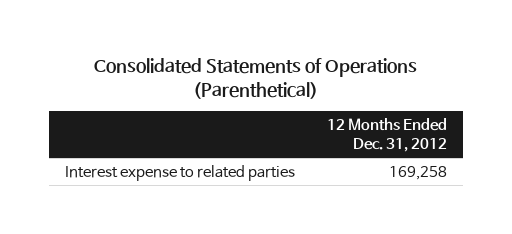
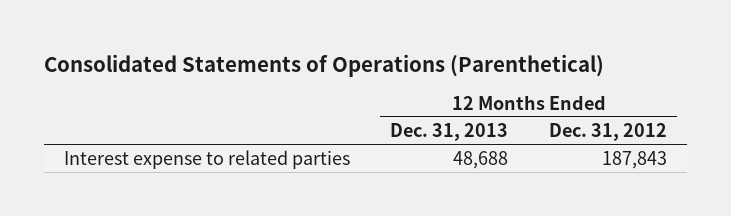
none -> [390,123,509,142] Dec. 31, 2013
[389,166,448,181] 169,258 -> [601,151,667,170] 187,843

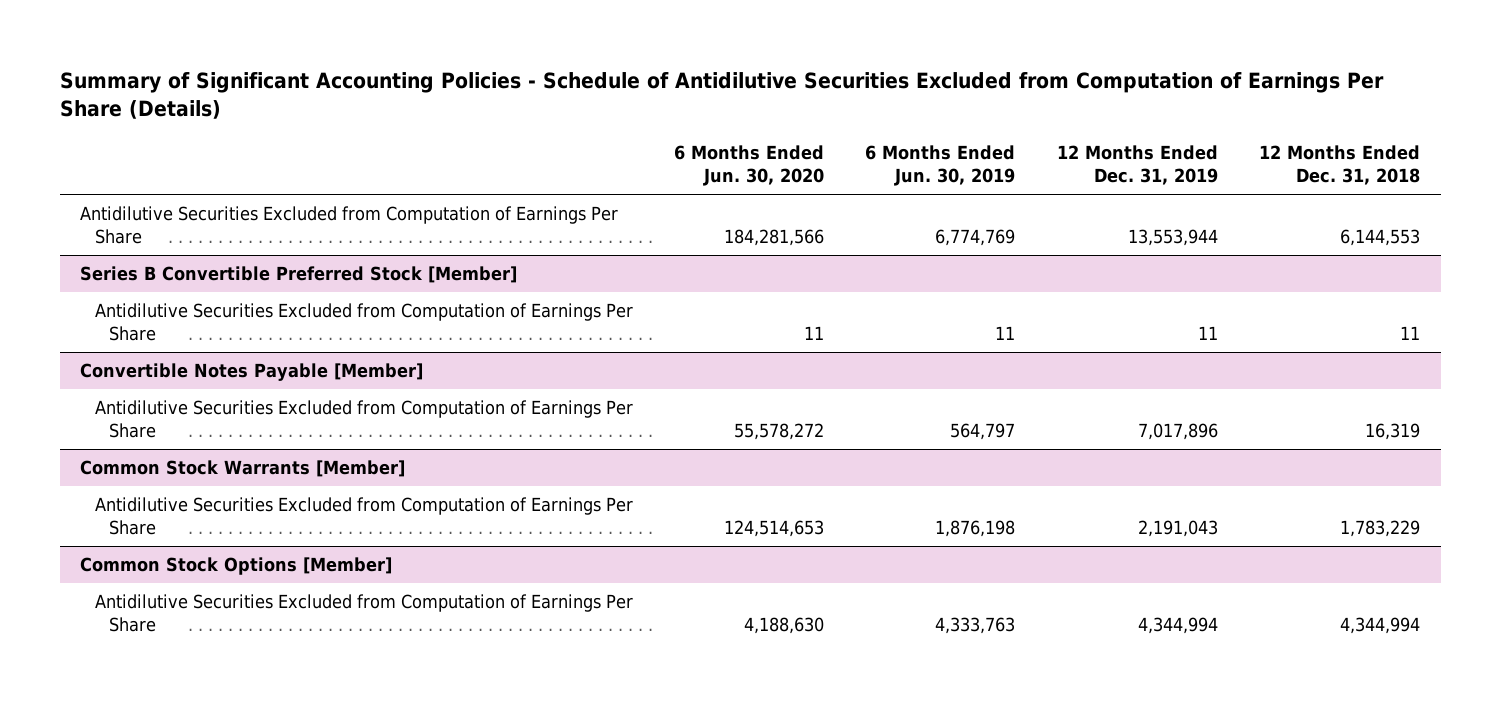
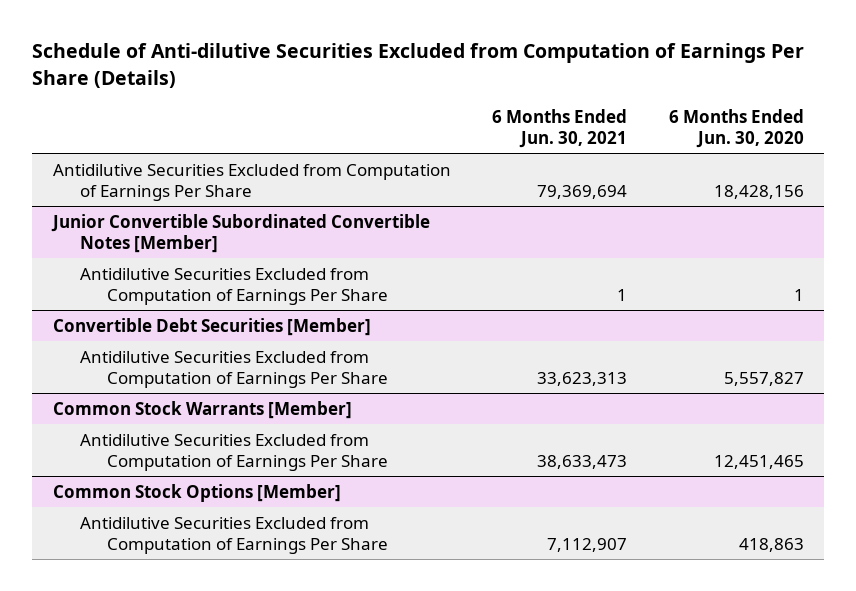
[59,71,1384,119] Summary of Significant Accounting Policies - Schedule of Antidilutive Securities Excluded from Computation of Earnings Per Share (Details) -> [32,43,805,88] Schedule of Anti-dilutive Securities Excluded from Computation of Earnings Per Share (Details)
[865,145,1016,187] 6 Months Ended Jun. 30, 2019 -> none
[1056,145,1218,186] 12 Months Ended Dec. 31, 2019 -> none
[1259,145,1421,186] 12 Months Ended Dec. 31, 2018 -> none
none -> [492,109,628,148] 6 Months Ended Jun. 30, 2021
[724,229,825,247] 184,281,566 -> [713,184,804,199] 18,428,156
[80,266,518,284] Series B Convertible Preferred Stock [Member] -> [50,213,430,253] Junior Convertible Subordinated Convertible Notes [Member]
[804,326,825,341] 11 -> [793,288,804,301] 1
[80,363,424,382] Convertible Notes Payable [Member] -> [52,317,371,336] Convertible Debt Securities [Member]
[734,423,825,441] 55,578,272 -> [723,371,804,386] 5,557,827
[724,520,825,538] 124,514,653 -> [713,454,804,469] 12,451,465
[744,617,825,635] 4,188,630 -> [738,537,804,552] 418,863

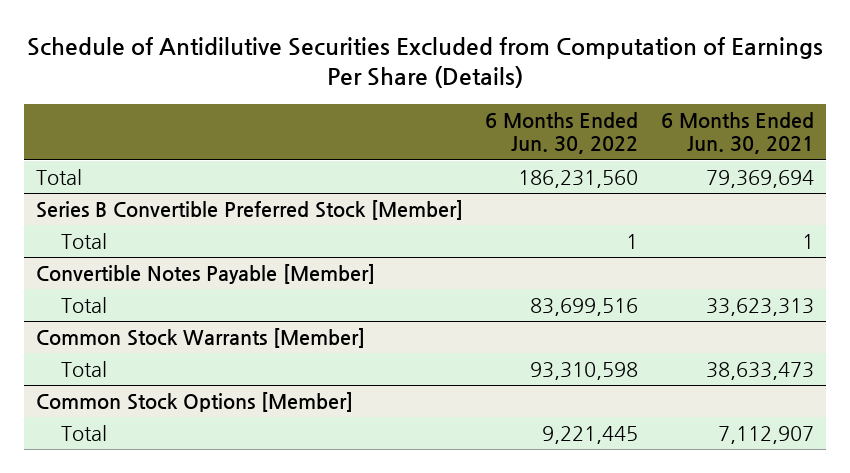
[32,43,805,88] Schedule of Anti-dilutive Securities Excluded from Computation of Earnings Per Share (Details) -> [26,37,823,89] Schedule of Antidilutive Securities Excluded from Computation of Earnings Per Share (Details)
[668,109,804,148] 6 Months Ended Jun. 30, 2020 -> none
none -> [485,111,639,155] 6 Months Ended Jun. 30, 2022
[52,317,371,336] Convertible Debt Securities [Member] -> none
[52,163,451,201] Antidilutive Securities Excluded from Computation of Earnings Per Share -> [35,168,82,185] Total
[50,213,430,253] Junior Convertible Subordinated Convertible Notes [Member] -> [35,199,463,220] Series B Convertible Preferred Stock [Member]
[79,267,388,305] Antidilutive Securities Excluded from Computation of Earnings Per Share -> [61,232,108,249] Total
none -> [35,263,375,284] Convertible Notes Payable [Member]
[79,350,388,388] Antidilutive Securities Excluded from Computation of Earnings Per Share -> [61,296,108,313] Total
[79,433,388,471] Antidilutive Securities Excluded from Computation of Earnings Per Share -> [61,360,108,377] Total
[79,516,388,554] Antidilutive Securities Excluded from Computation of Earnings Per Share -> [61,424,108,441] Total

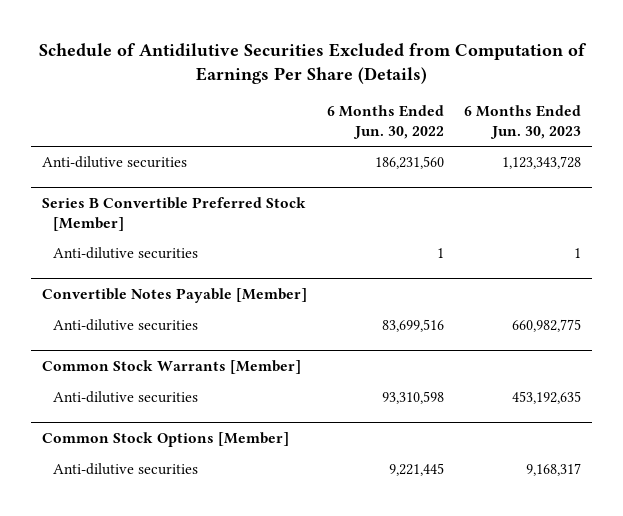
[661,111,815,155] 6 Months Ended Jun. 30, 2021 -> none
none -> [464,105,582,139] 6 Months Ended Jun. 30, 2023
[35,168,82,185] Total -> [41,156,187,169] Anti-dilutive securities
[61,232,108,249] Total -> [53,247,199,260] Anti-dilutive securities
[61,296,108,313] Total -> [53,319,199,332] Anti-dilutive securities
[61,360,108,377] Total -> [53,391,199,404] Anti-dilutive securities
[61,424,108,441] Total -> [53,463,199,476] Anti-dilutive securities

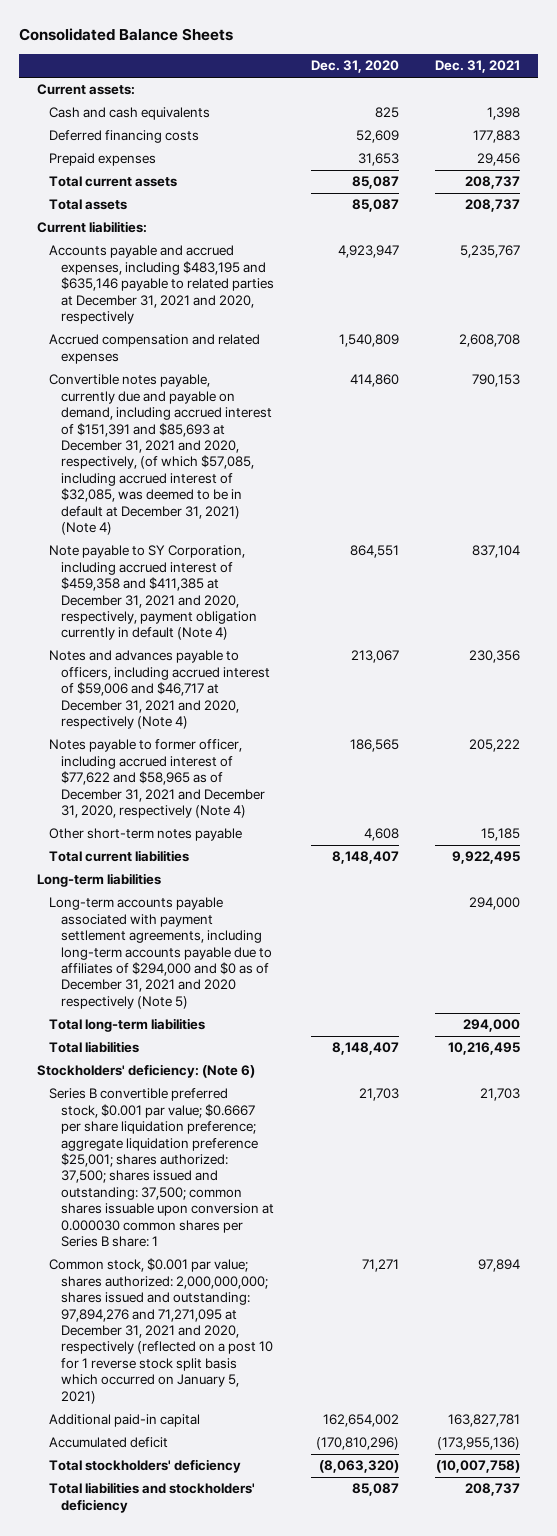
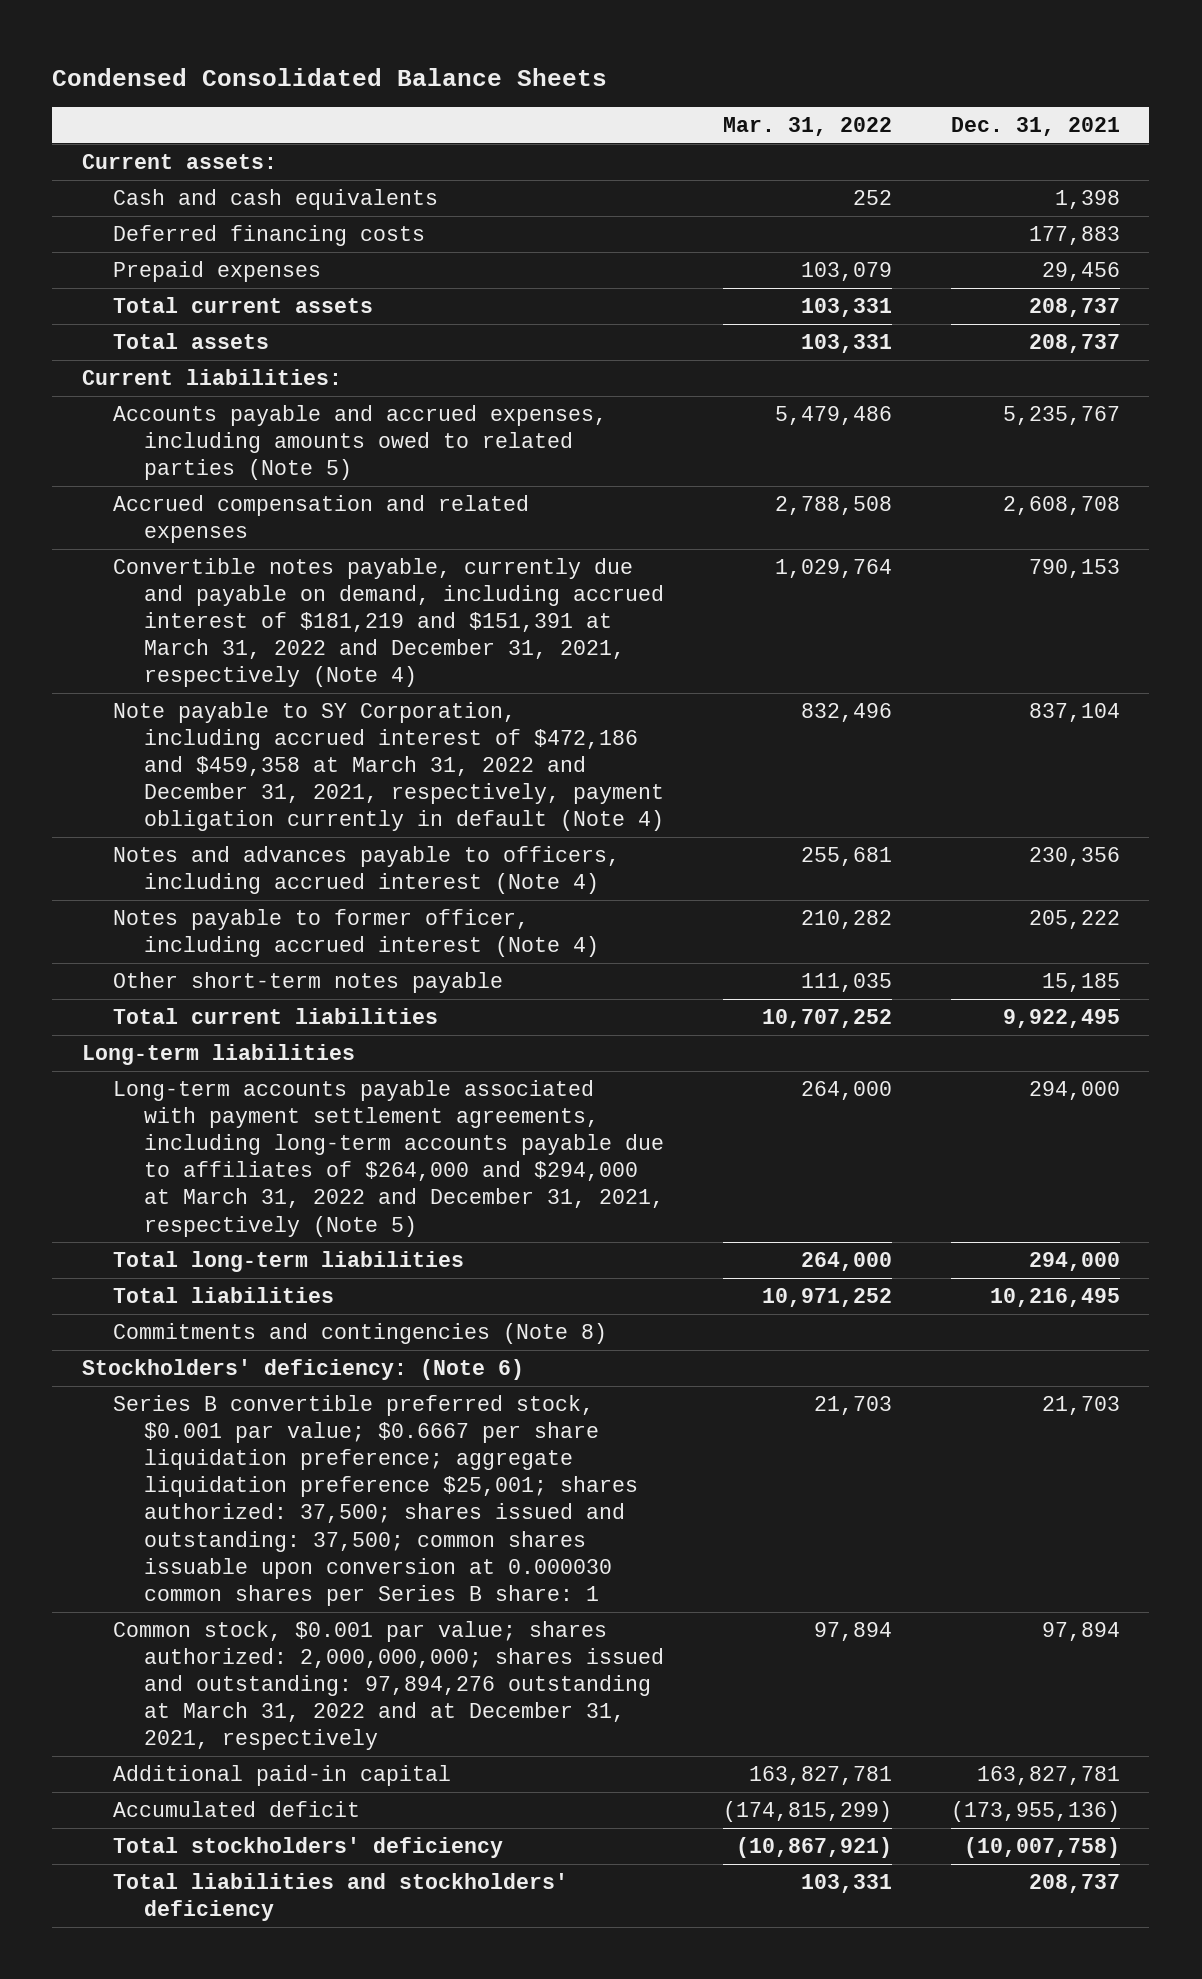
[19,28,234,42] Consolidated Balance Sheets -> [52,67,608,86] Condensed Consolidated Balance Sheets
[310,60,399,74] Dec. 31, 2020 -> none
none -> [723,117,893,137] Mar. 31, 2022
[49,245,275,325] Accounts payable and accrued expenses, including $483,195 and $635,146 payable to related parties at December 31, 2021 and 2020, respectively -> [113,404,608,481] Accounts payable and accrued expenses, including amounts owed to related parties (Note 5)
[49,374,273,536] Convertible notes payable, currently due and payable on demand, including accrued interest of $151,391 and $85,693 at December 31, 2021 and 2020, respectively, (of which $57,085, including accrued interest of $32,085, was deemed to be in default at December 31, 2021) (Note 4) -> [113,557,665,688] Convertible notes payable, currently due and payable on demand, including accrued interest of $181,219 and $151,391 at March 31, 2022 and December 31, 2021, respectively (Note 4)
[49,545,258,641] Note payable to SY Corporation, including accrued interest of $459,358 and $411,385 at December 31, 2021 and 2020, respectively, payment obligation currently in default (Note 4) -> [113,701,665,832] Note payable to SY Corporation, including accrued interest of $472,186 and $459,358 at March 31, 2022 and December 31, 2021, respectively, payment obligation currently in default (Note 4)
[49,650,271,730] Notes and advances payable to officers, including accrued interest of $59,006 and $46,717 at December 31, 2021 and 2020, respectively (Note 4) -> [113,845,621,894] Notes and advances payable to officers, including accrued interest (Note 4)
[49,739,266,819] Notes payable to former officer, including accrued interest of $77,622 and $58,965 as of December 31, 2021 and December 31, 2020, respectively (Note 4) -> [113,908,600,957] Notes payable to former officer, including accrued interest (Note 4)
[49,897,273,1009] Long-term accounts payable associated with payment settlement agreements, including long-term accounts payable due to affiliates of $294,000 and $0 as of December 31, 2021 and 2020 respectively (Note 5) -> [113,1079,665,1237] Long-term accounts payable associated with payment settlement agreements, including long-term accounts payable due to affiliates of $264,000 and $294,000 at March 31, 2022 and December 31, 2021, respectively (Note 5)
none -> [113,1322,608,1344] Commitments and contingencies (Note 8)
[49,1258,274,1404] Common stock, $0.001 par value; shares authorized: 2,000,000,000; shares issued and outstanding: 97,894,276 and 71,271,095 at December 31, 2021 and 2020, respectively (reflected on a post 10 for 1 reverse stock split basis which occurred on January 5, 2021) -> [113,1620,665,1751] Common stock, $0.001 par value; shares authorized: 2,000,000,000; shares issued and outstanding: 97,894,276 outstanding at March 31, 2022 and at December 31, 2021, respectively

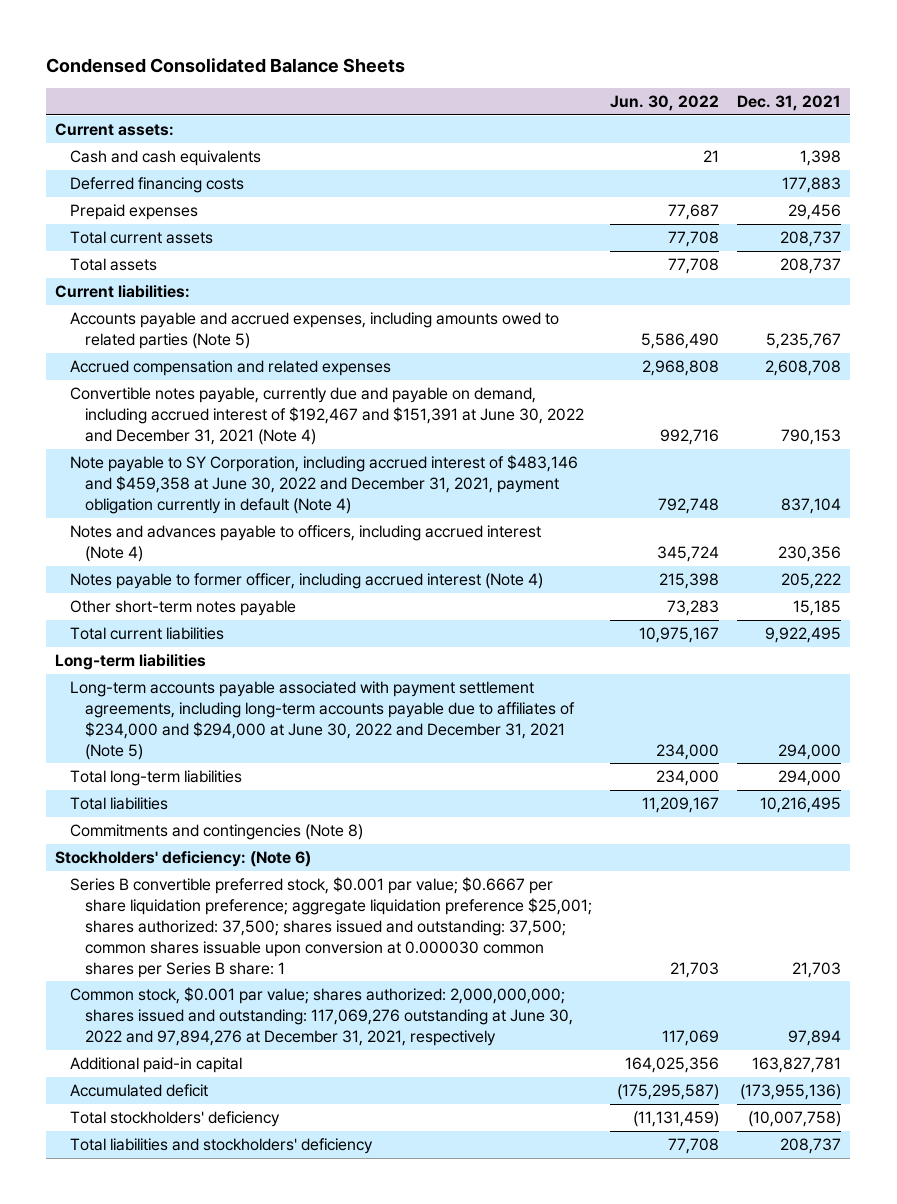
[723,117,893,137] Mar. 31, 2022 -> none
none -> [610,95,720,112] Jun. 30, 2022
[113,557,665,688] Convertible notes payable, currently due and payable on demand, including accrued interest of $181,219 and $151,391 at March 31, 2022 and December 31, 2021, respectively (Note 4) -> [70,387,585,445] Convertible notes payable, currently due and payable on demand, including accrued interest of $192,467 and $151,391 at June 30, 2022 and December 31, 2021 (Note 4)
[113,701,665,832] Note payable to SY Corporation, including accrued interest of $472,186 and $459,358 at March 31, 2022 and December 31, 2021, respectively, payment obligation currently in default (Note 4) -> [70,455,579,514] Note payable to SY Corporation, including accrued interest of $483,146 and $459,358 at June 30, 2022 and December 31, 2021, payment obligation currently in default (Note 4)
[113,1079,665,1237] Long-term accounts payable associated with payment settlement agreements, including long-term accounts payable due to affiliates of $264,000 and $294,000 at March 31, 2022 and December 31, 2021, respectively (Note 5) -> [70,681,576,760] Long-term accounts payable associated with payment settlement agreements, including long-term accounts payable due to affiliates of $234,000 and $294,000 at June 30, 2022 and December 31, 2021 (Note 5)
[113,1620,665,1751] Common stock, $0.001 par value; shares authorized: 2,000,000,000; shares issued and outstanding: 97,894,276 outstanding at March 31, 2022 and at December 31, 2021, respectively -> [70,987,574,1046] Common stock, $0.001 par value; shares authorized: 2,000,000,000; shares issued and outstanding: 117,069,276 outstanding at June 30, 2022 and 97,894,276 at December 31, 2021, respectively

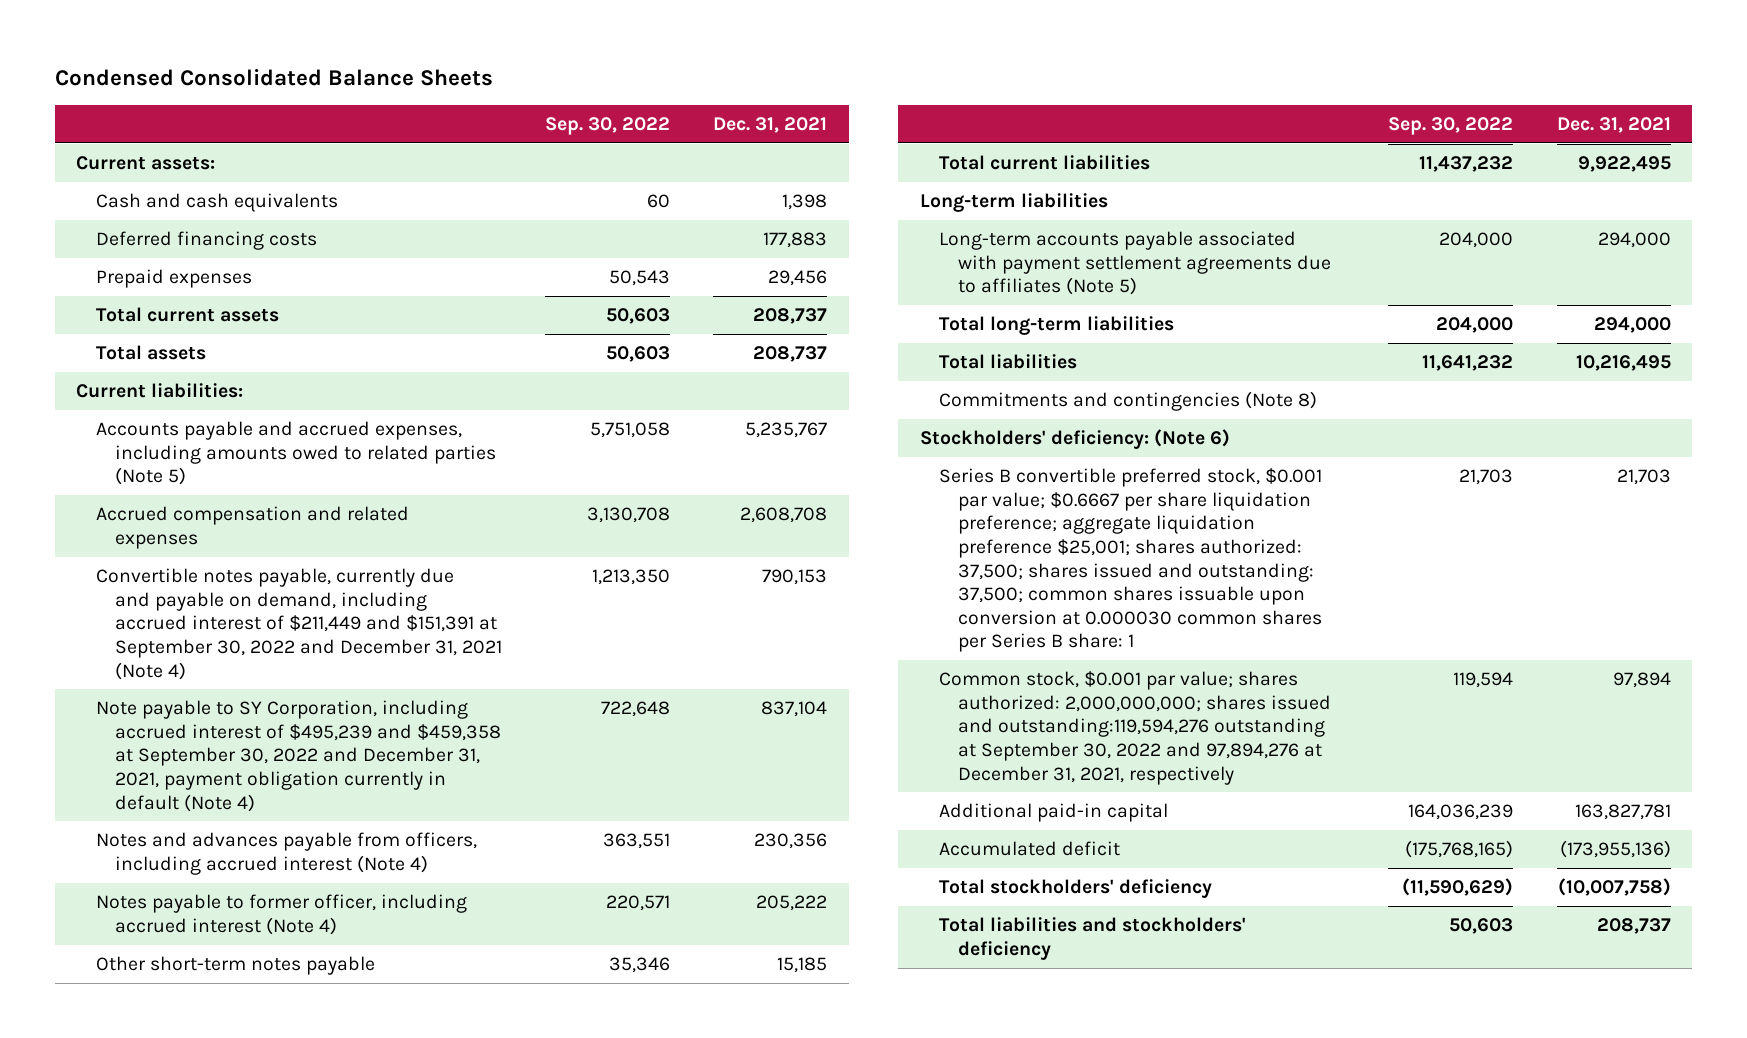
[610,95,720,112] Jun. 30, 2022 -> none
none -> [545,116,671,135] Sep. 30, 2022
[70,387,585,445] Convertible notes payable, currently due and payable on demand, including accrued interest of $192,467 and $151,391 at June 30, 2022 and December 31, 2021 (Note 4) -> [95,568,502,680] Convertible notes payable, currently due and payable on demand, including accrued interest of $211,449 and $151,391 at September 30, 2022 and December 31, 2021 (Note 4)
[70,455,579,514] Note payable to SY Corporation, including accrued interest of $483,146 and $459,358 at June 30, 2022 and December 31, 2021, payment obligation currently in default (Note 4) -> [95,700,501,812] Note payable to SY Corporation, including accrued interest of $495,239 and $459,358 at September 30, 2022 and December 31, 2021, payment obligation currently in default (Note 4)
[70,525,542,563] Notes and advances payable to officers, including accrued interest (Note 4) -> [95,832,477,875] Notes and advances payable from officers, including accrued interest (Note 4)
[70,681,576,760] Long-term accounts payable associated with payment settlement agreements, including long-term accounts payable due to affiliates of $234,000 and $294,000 at June 30, 2022 and December 31, 2021 (Note 5) -> [938,231,1332,296] Long-term accounts payable associated with payment settlement agreements due to affiliates (Note 5)
[70,987,574,1046] Common stock, $0.001 par value; shares authorized: 2,000,000,000; shares issued and outstanding: 117,069,276 outstanding at June 30, 2022 and 97,894,276 at December 31, 2021, respectively -> [938,671,1332,785] Common stock, $0.001 par value; shares authorized: 2,000,000,000; shares issued and outstanding:119,594,276 outstanding at September 30, 2022 and 97,894,276 at December 31, 2021, respectively

